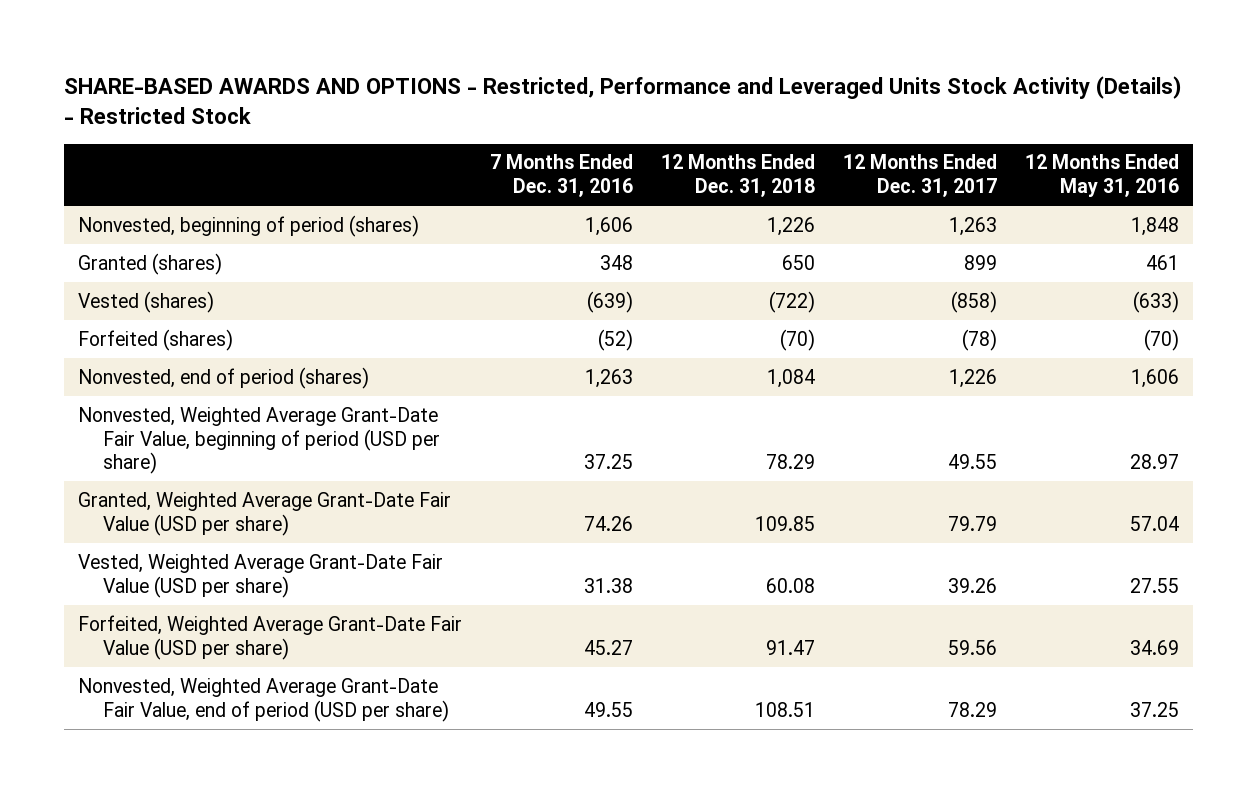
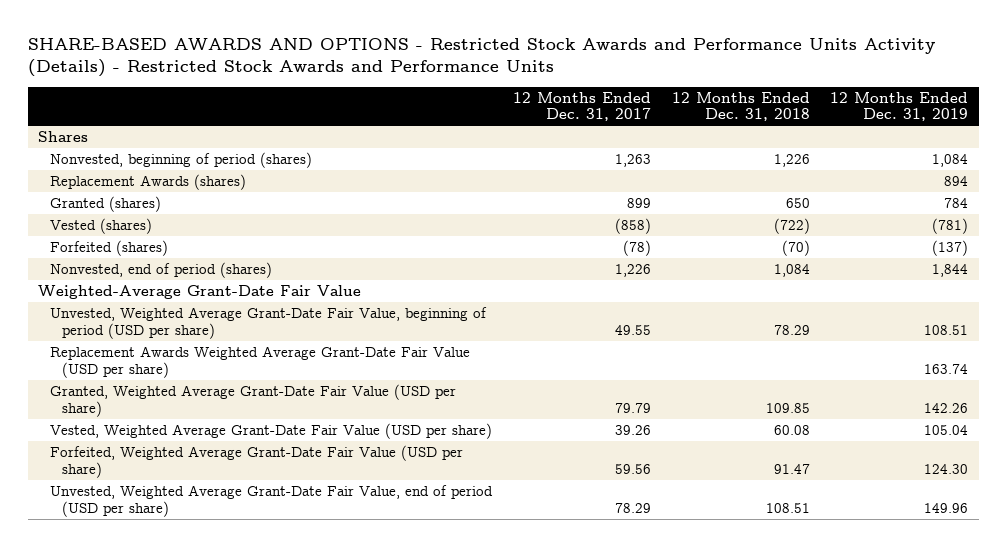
[64,76,1183,125] SHARE-BASED AWARDS AND OPTIONS - Restricted, Performance and Leveraged Units Stock Activity (Details) - Restricted Stock -> [27,37,935,78] SHARE-BASED AWARDS AND OPTIONS - Restricted Stock Awards and Performance Units Activity (Details) - Restricted Stock Awards and Performance Units
[490,154,634,198] 7 Months Ended Dec. 31, 2016 -> none
[1025,154,1180,198] 12 Months Ended May 31, 2016 -> none
none -> [830,91,969,122] 12 Months Ended Dec. 31, 2019
none -> [37,130,88,142] Shares
none -> [50,173,247,190] Replacement Awards (shares)
none -> [37,284,361,299] Weighted-Average Grant-Date Fair Value
[78,406,440,475] Nonvested, Weighted Average Grant-Date Fair Value, beginning of period (USD per share) -> [50,306,488,339] Unvested, Weighted Average Grant-Date Fair Value, beginning of period (USD per share)
none -> [50,345,471,378] Replacement Awards Weighted Average Grant-Date Fair Value (USD per share)
[78,677,449,722] Nonvested, Weighted Average Grant-Date Fair Value, end of period (USD per share) -> [50,484,494,517] Unvested, Weighted Average Grant-Date Fair Value, end of period (USD per share)

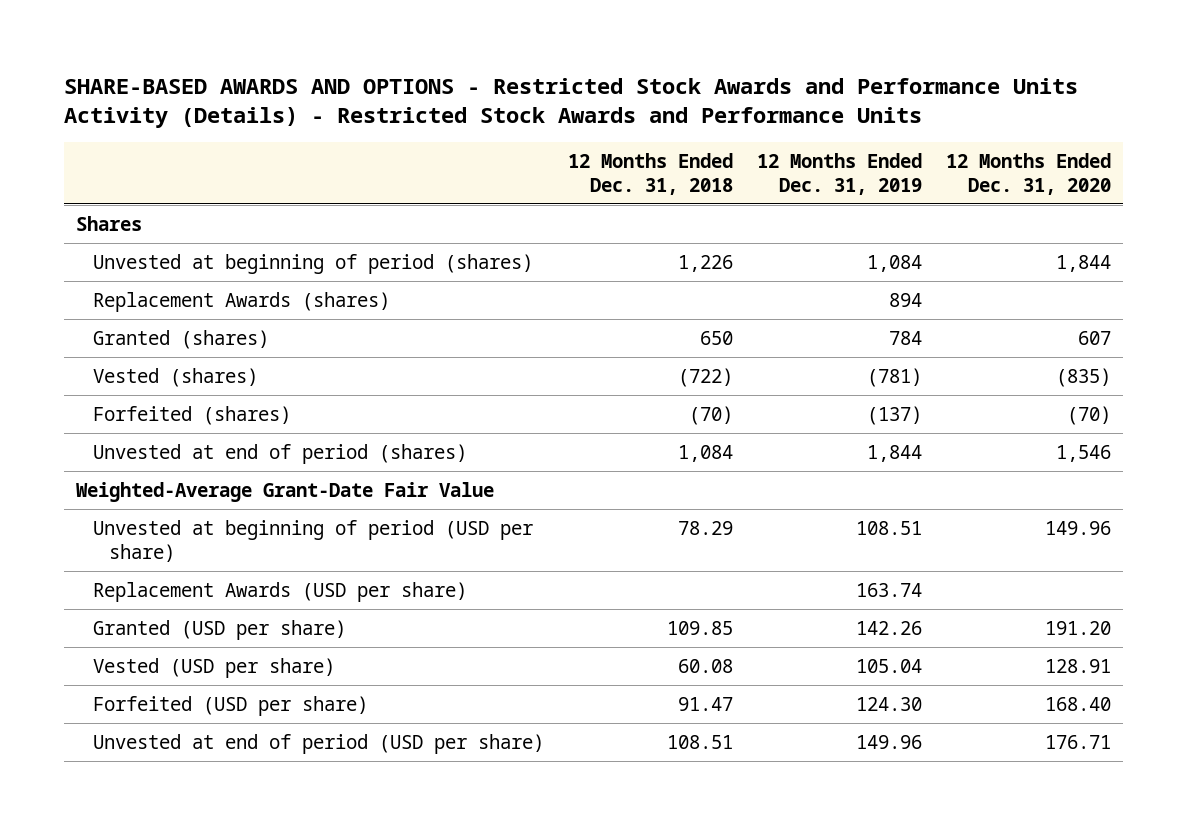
[512,91,651,122] 12 Months Ended Dec. 31, 2017 -> none
none -> [945,152,1111,195] 12 Months Ended Dec. 31, 2020
[50,151,313,168] Nonvested, beginning of period (shares) -> [92,253,533,274] Unvested at beginning of period (shares)
[50,261,273,278] Nonvested, end of period (shares) -> [92,443,467,464] Unvested at end of period (shares)
[50,306,488,339] Unvested, Weighted Average Grant-Date Fair Value, beginning of period (USD per share) -> [92,519,533,562] Unvested at beginning of period (USD per share)
[50,345,471,378] Replacement Awards Weighted Average Grant-Date Fair Value (USD per share) -> [92,581,467,602] Replacement Awards (USD per share)
[50,383,457,417] Granted, Weighted Average Grant-Date Fair Value (USD per share) -> [92,619,346,640] Granted (USD per share)
[50,422,493,439] Vested, Weighted Average Grant-Date Fair Value (USD per share) -> [92,657,335,678] Vested (USD per share)
[50,444,464,478] Forfeited, Weighted Average Grant-Date Fair Value (USD per share) -> [92,695,368,716] Forfeited (USD per share)
[50,484,494,517] Unvested, Weighted Average Grant-Date Fair Value, end of period (USD per share) -> [92,733,544,754] Unvested at end of period (USD per share)

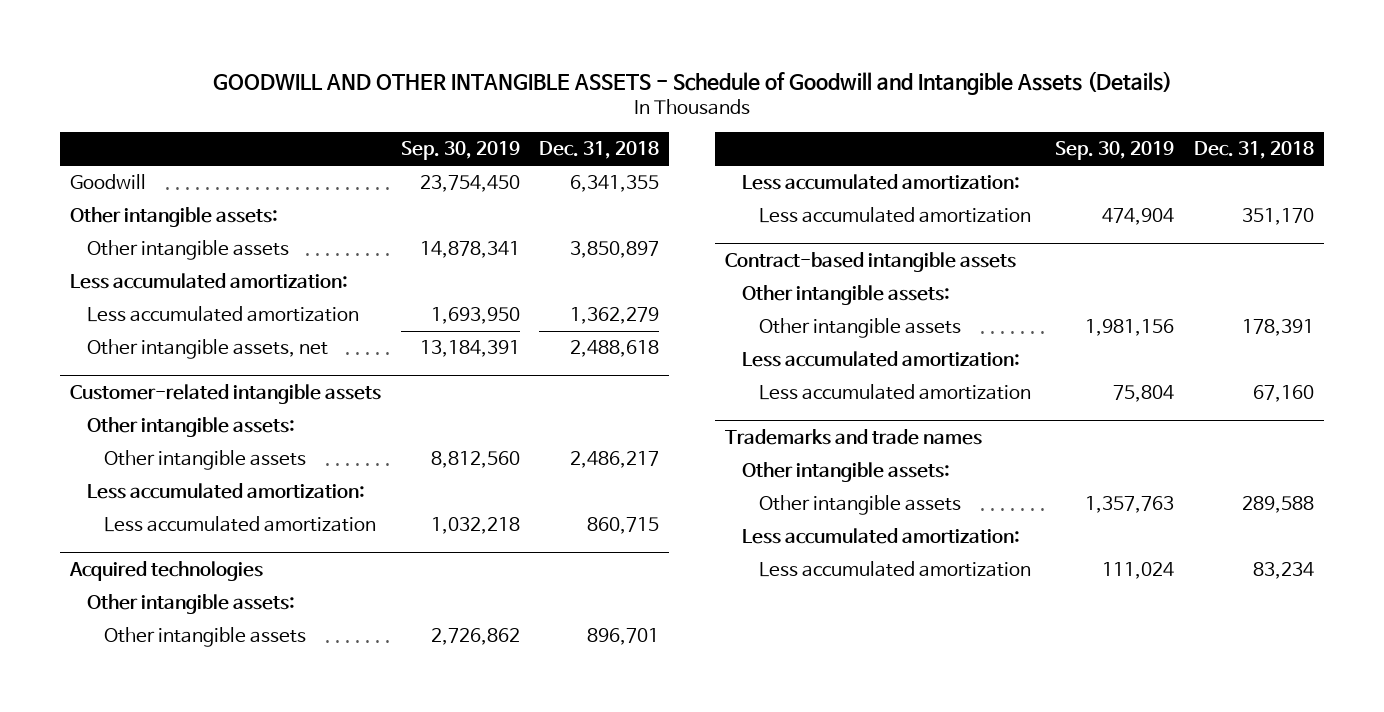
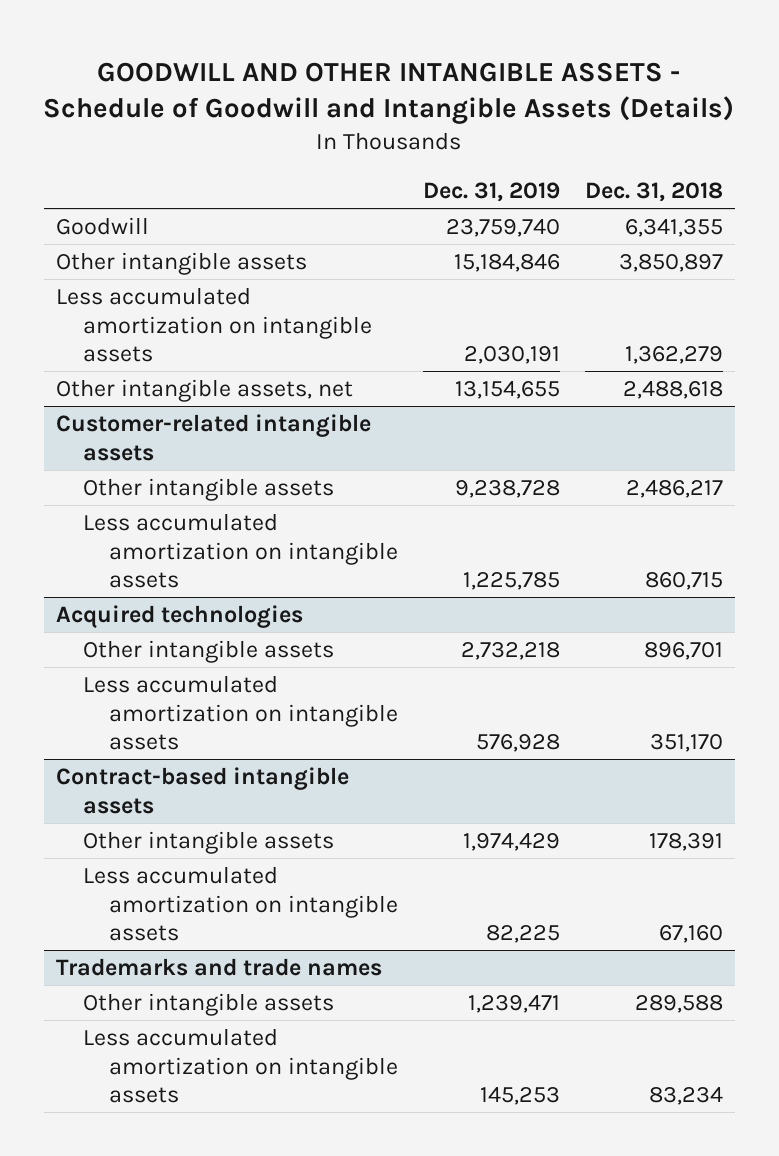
[400,141,520,161] Sep. 30, 2019 -> none
none -> [423,182,561,203] Dec. 31, 2019
[70,207,279,228] Other intangible assets: -> none
[70,273,349,290] Less accumulated amortization: -> none
[87,306,360,323] Less accumulated amortization -> [56,287,372,362] Less accumulated amortization on intangible assets
[87,417,296,438] Other intangible assets: -> none
[87,483,366,500] Less accumulated amortization: -> none
[104,516,377,533] Less accumulated amortization -> [82,513,399,588] Less accumulated amortization on intangible assets
[87,594,296,615] Other intangible assets: -> none
[741,174,1020,191] Less accumulated amortization: -> none
[758,207,1031,224] Less accumulated amortization -> [82,675,399,750] Less accumulated amortization on intangible assets
[741,285,950,306] Other intangible assets: -> none
[741,351,1020,368] Less accumulated amortization: -> none
[758,384,1031,401] Less accumulated amortization -> [82,866,399,941] Less accumulated amortization on intangible assets
[741,462,950,483] Other intangible assets: -> none
[741,528,1020,545] Less accumulated amortization: -> none
[758,561,1031,578] Less accumulated amortization -> [82,1028,399,1103] Less accumulated amortization on intangible assets

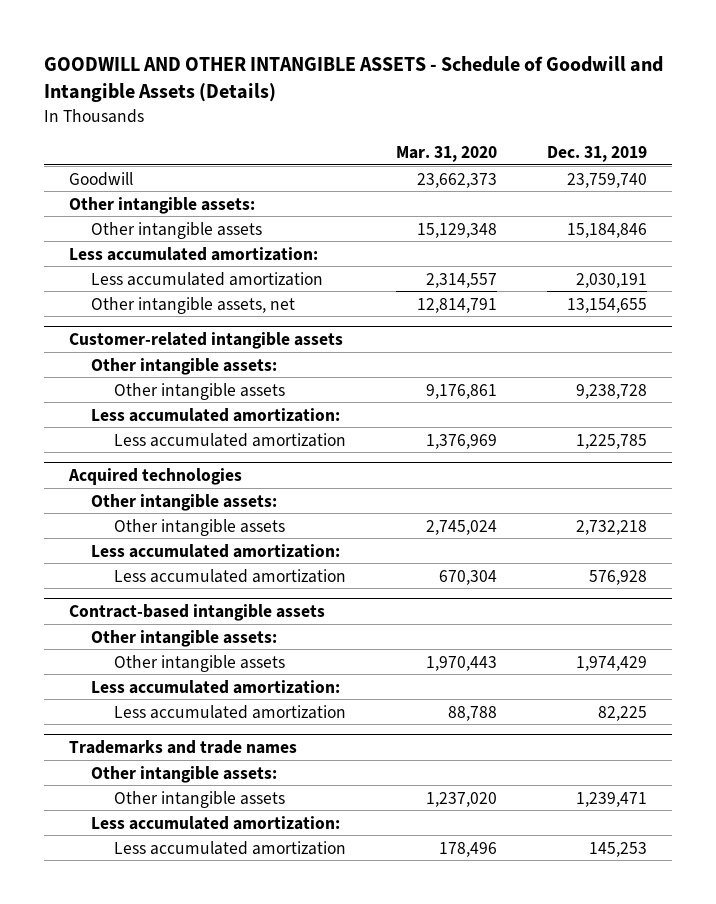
[584,182,723,203] Dec. 31, 2018 -> none
none -> [395,145,497,162] Mar. 31, 2020
none -> [68,196,255,214] Other intangible assets:
none -> [68,246,318,261] Less accumulated amortization:
[56,287,372,362] Less accumulated amortization on intangible assets -> [91,271,324,286] Less accumulated amortization
none -> [91,357,278,375] Other intangible assets:
none -> [91,407,341,422] Less accumulated amortization:
[82,513,399,588] Less accumulated amortization on intangible assets -> [113,432,346,447] Less accumulated amortization
none -> [91,493,278,511] Other intangible assets:
none -> [91,543,341,558] Less accumulated amortization:
[82,675,399,750] Less accumulated amortization on intangible assets -> [113,568,346,583] Less accumulated amortization
none -> [91,629,278,647] Other intangible assets:
none -> [91,679,341,694] Less accumulated amortization:
[82,866,399,941] Less accumulated amortization on intangible assets -> [113,704,346,719] Less accumulated amortization
none -> [91,765,278,783] Other intangible assets:
none -> [91,815,341,830] Less accumulated amortization:
[82,1028,399,1103] Less accumulated amortization on intangible assets -> [113,840,346,855] Less accumulated amortization

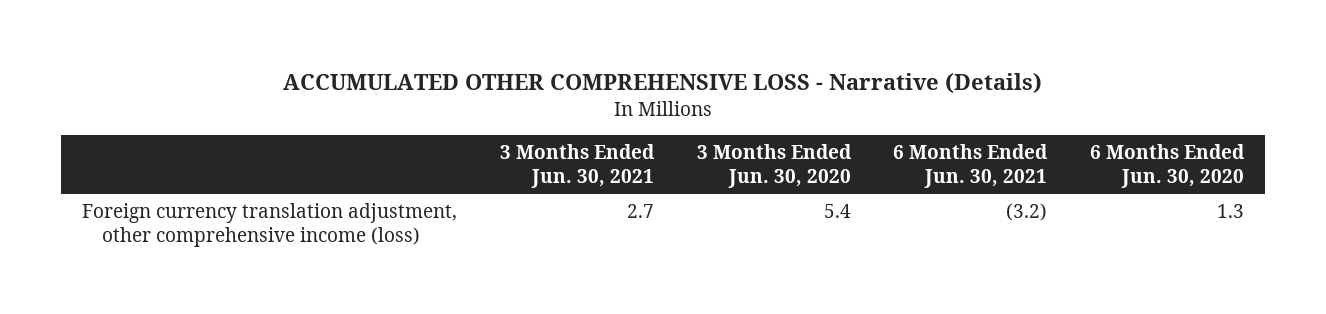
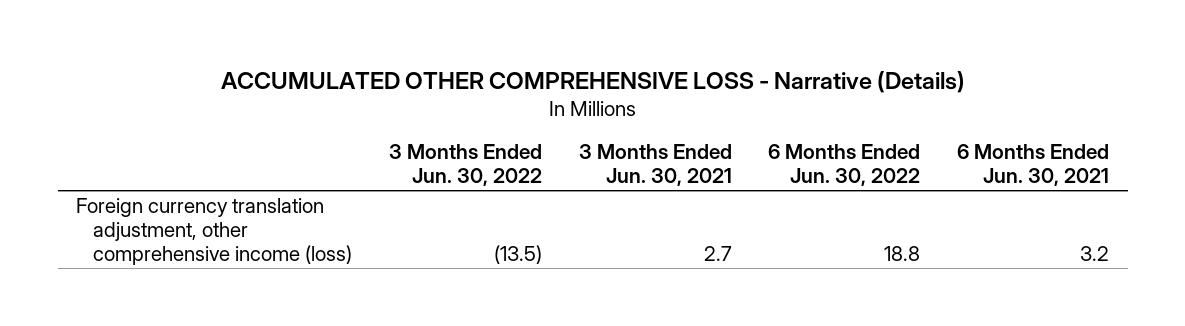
[696,144,852,188] 3 Months Ended Jun. 30, 2020 -> none
[1090,144,1246,188] 6 Months Ended Jun. 30, 2020 -> none
none -> [388,144,542,186] 3 Months Ended Jun. 30, 2022
none -> [768,144,921,186] 6 Months Ended Jun. 30, 2022
[1006,203,1048,222] (3.2) -> [1080,245,1110,261] 3.2

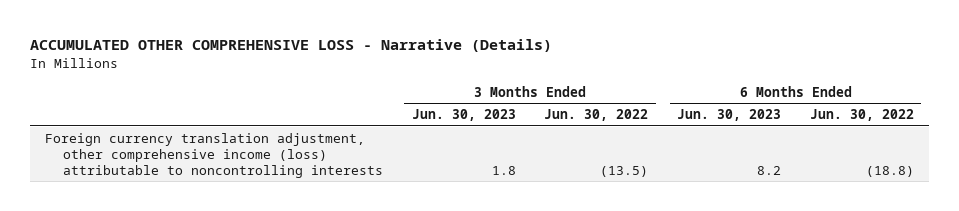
[578,144,732,186] 3 Months Ended Jun. 30, 2021 -> none
[957,144,1110,186] 6 Months Ended Jun. 30, 2021 -> none
none -> [411,109,516,122] Jun. 30, 2023
none -> [677,109,782,122] Jun. 30, 2023
[76,198,352,265] Foreign currency translation adjustment, other comprehensive income (loss) -> [44,132,383,179] Foreign currency translation adjustment, other comprehensive income (loss) attributable to noncontrolling interests
[884,245,921,261] 18.8 -> [866,166,915,178] (18.8)

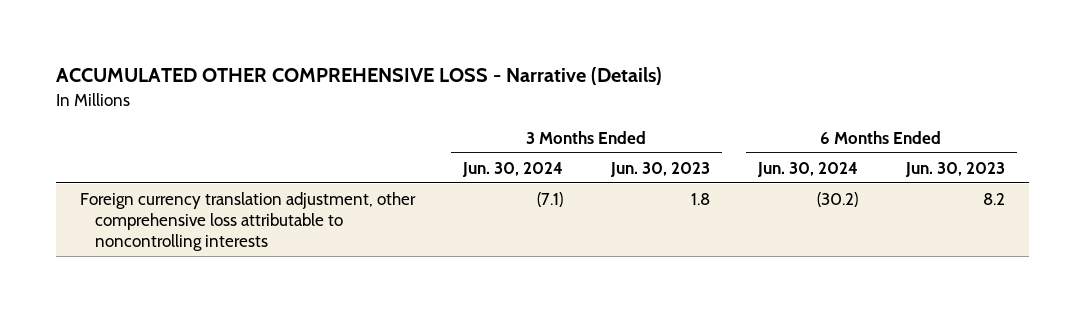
[544,109,649,122] Jun. 30, 2022 -> none
[810,109,915,122] Jun. 30, 2022 -> none
none -> [461,161,563,177] Jun. 30, 2024
none -> [756,161,858,177] Jun. 30, 2024
[44,132,383,179] Foreign currency translation adjustment, other comprehensive income (loss) attributable to noncontrolling interests -> [79,191,416,252] Foreign currency translation adjustment, other comprehensive loss attributable to noncontrolling interests

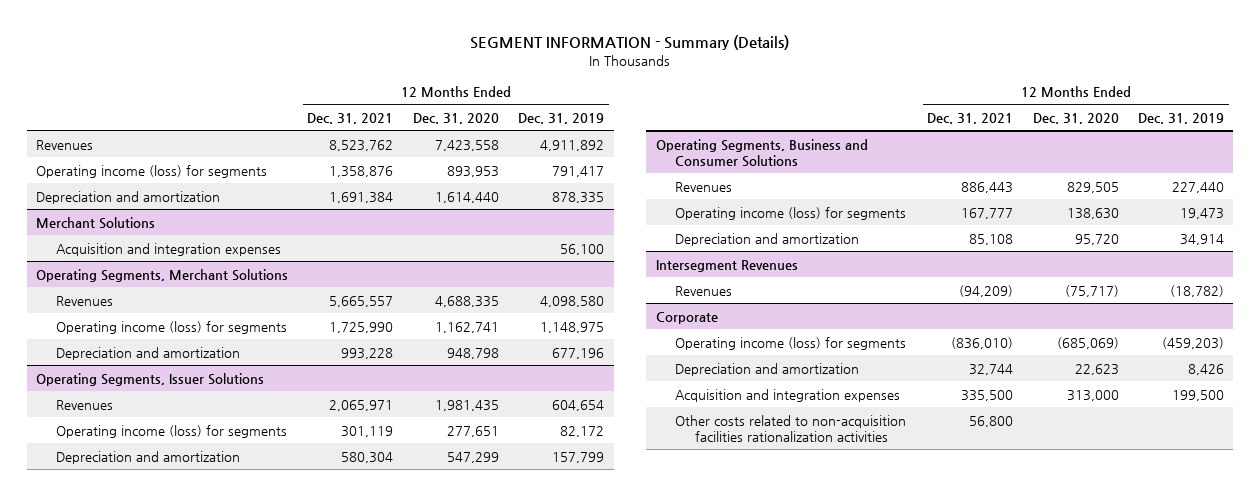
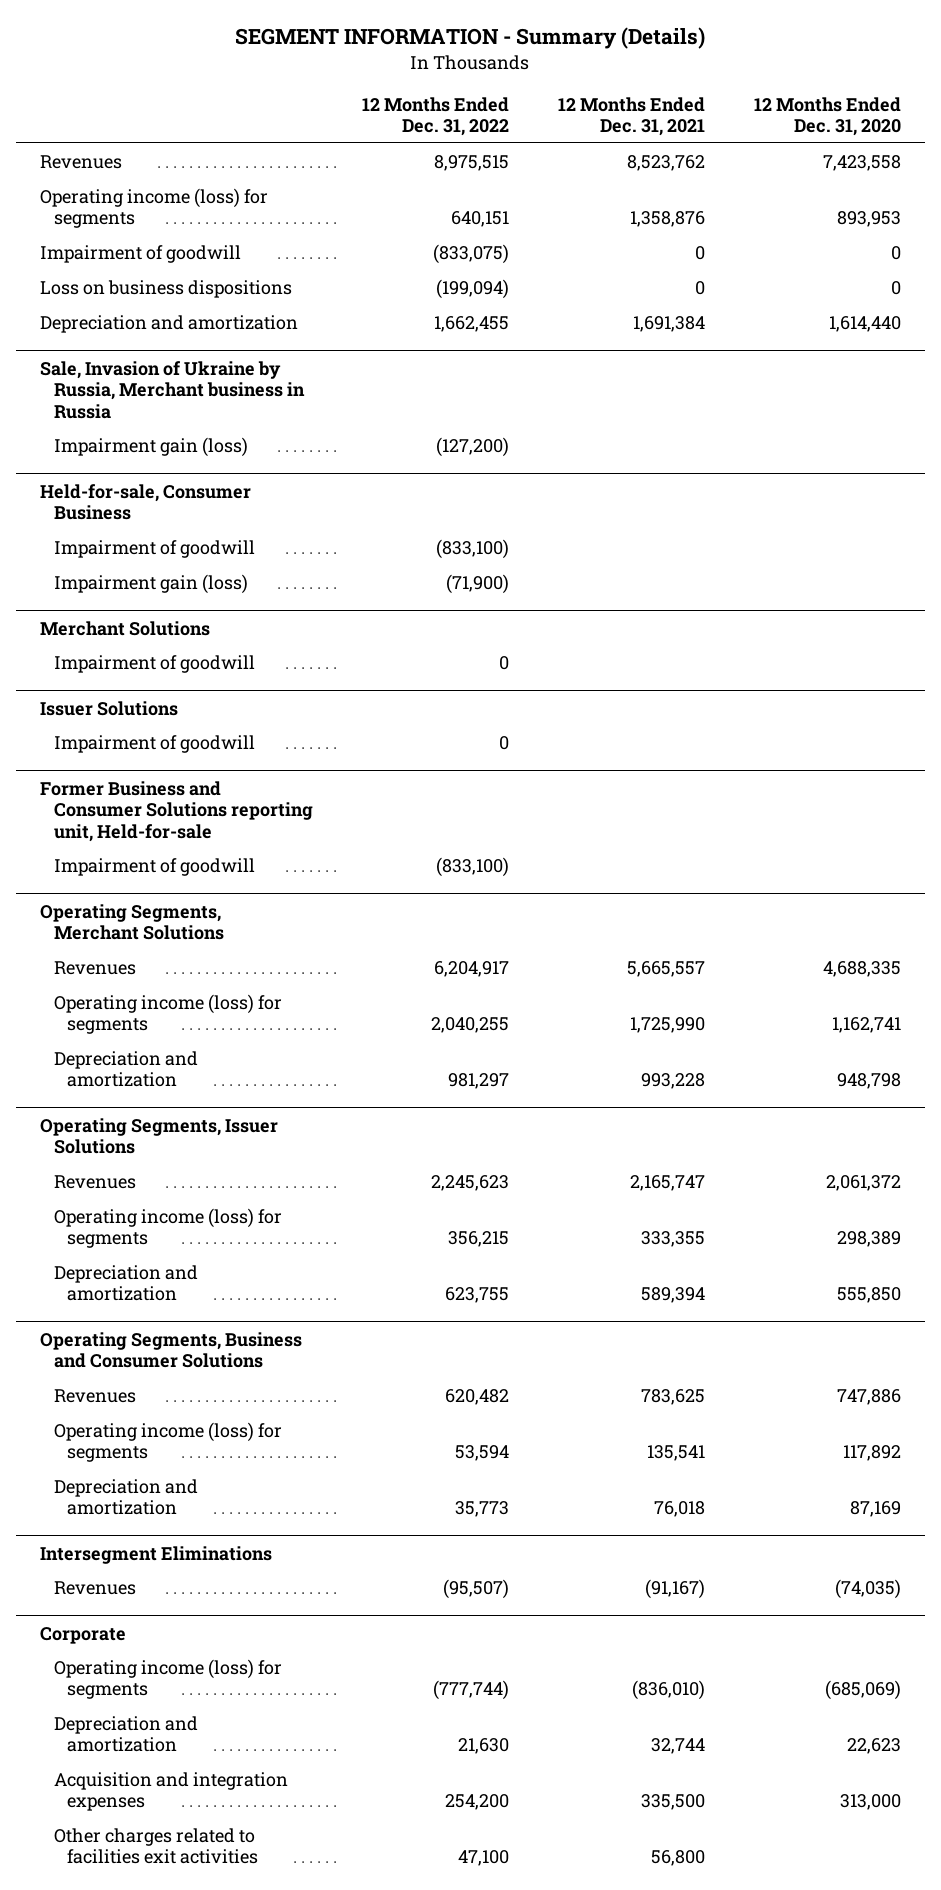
[517,112,604,124] Dec. 31, 2019 -> none
none -> [361,96,509,137] 12 Months Ended Dec. 31, 2022
none -> [40,244,242,263] Impairment of goodwill
none -> [40,279,293,298] Loss on business dispositions
none -> [40,360,305,419] Sale, Invasion of Ukraine by Russia, Merchant business in Russia
none -> [53,436,248,457] Impairment gain (loss)
none -> [40,483,252,521] Held-for-sale, Consumer Business
none -> [53,539,255,558] Impairment of goodwill
none -> [53,573,248,594] Impairment gain (loss)
[55,242,281,256] Acquisition and integration expenses -> none
none -> [53,654,255,673] Impairment of goodwill
none -> [40,700,179,716] Issuer Solutions
none -> [53,734,255,753] Impairment of goodwill
none -> [40,780,313,842] Former Business and Consumer Solutions reporting unit, Held-for-sale
none -> [53,857,255,876] Impairment of goodwill
[329,399,394,411] 2,065,971 -> [629,1174,705,1191] 2,165,747
[434,399,499,411] 1,981,435 -> [825,1174,901,1191] 2,061,372
[341,425,394,437] 301,119 -> [640,1231,705,1248] 333,355
[446,425,499,437] 277,651 -> [836,1231,901,1248] 298,389
[341,451,394,463] 580,304 -> [640,1287,705,1304] 589,394
[446,451,499,463] 547,299 -> [836,1287,901,1304] 555,850
[961,181,1014,193] 886,443 -> [640,1388,705,1405] 783,625
[1066,181,1119,193] 829,505 -> [836,1388,901,1405] 747,886
[961,207,1014,219] 167,777 -> [646,1445,705,1462] 135,541
[1066,207,1119,219] 138,630 -> [842,1445,901,1462] 117,892
[969,233,1014,245] 85,108 -> [653,1501,705,1518] 76,018
[1074,233,1119,245] 95,720 -> [849,1501,901,1518] 87,169
[656,259,799,272] Intersegment Revenues -> [40,1545,273,1564] Intersegment Eliminations
[959,284,1014,297] (94,209) -> [644,1578,705,1599] (91,167)
[1064,284,1119,297] (75,717) -> [834,1578,901,1599] (74,035)
[675,414,907,442] Other costs related to non-acquisition facilities rationalization activities -> [53,1827,258,1865] Other charges related to facilities exit activities

